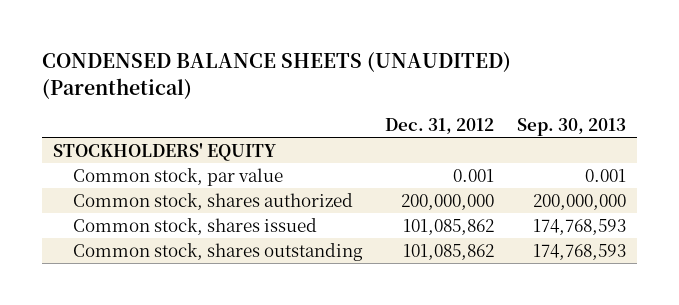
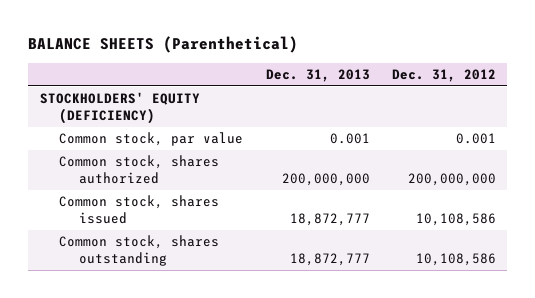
[41,52,511,99] CONDENSED BALANCE SHEETS (UNAUDITED) (Parenthetical) -> [28,36,299,54] BALANCE SHEETS (Parenthetical)
[516,117,626,136] Sep. 30, 2013 -> none
none -> [265,69,370,83] Dec. 31, 2013
[53,142,277,161] STOCKHOLDERS' EQUITY -> [39,92,200,125] STOCKHOLDERS' EQUITY (DEFICIENCY)
[403,218,495,235] 101,085,862 -> [415,213,496,227] 10,108,586
[403,243,495,260] 101,085,862 -> [415,253,496,267] 10,108,586

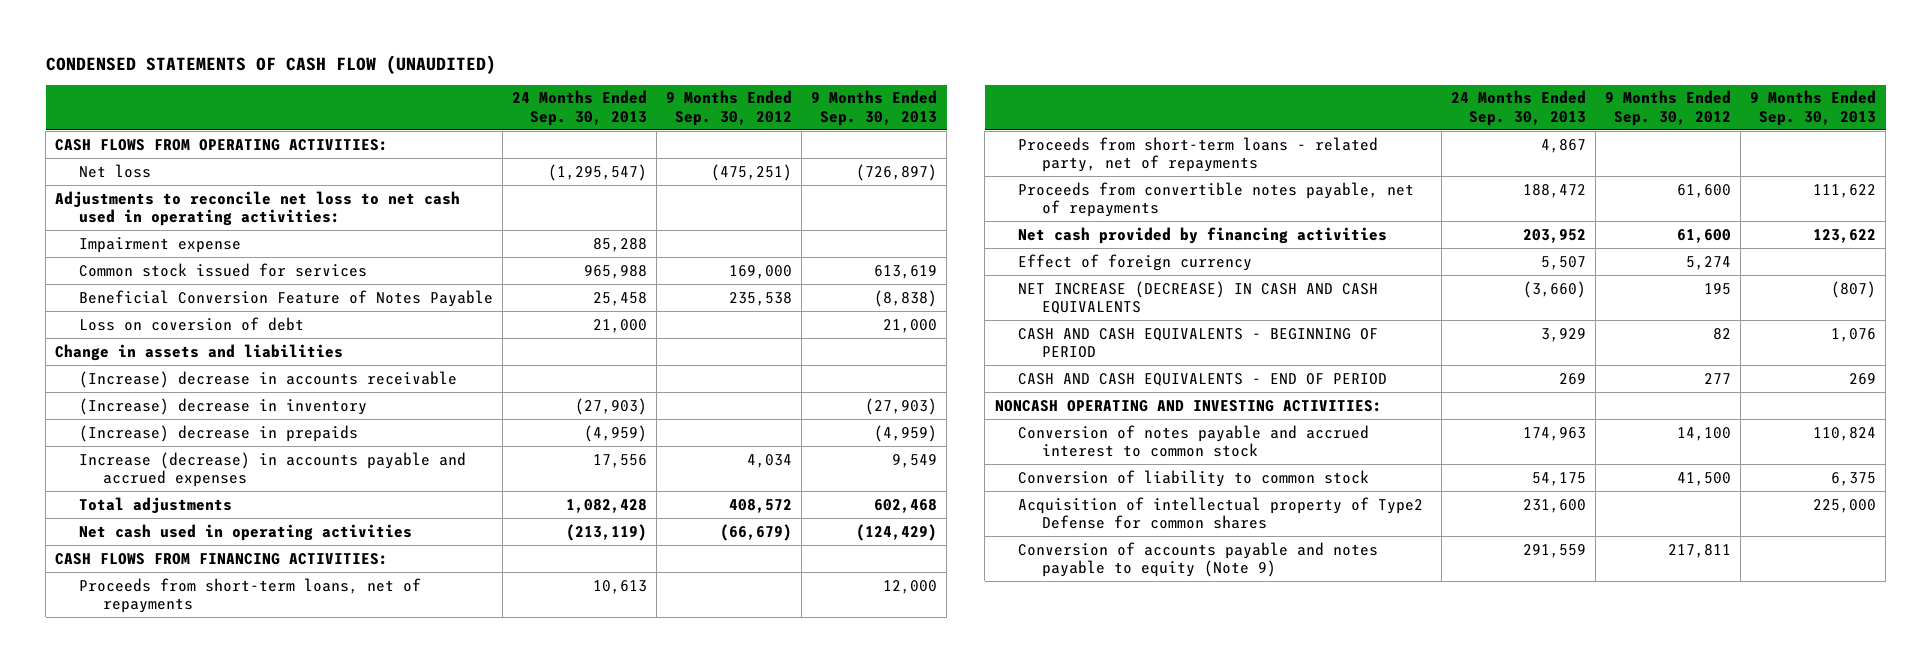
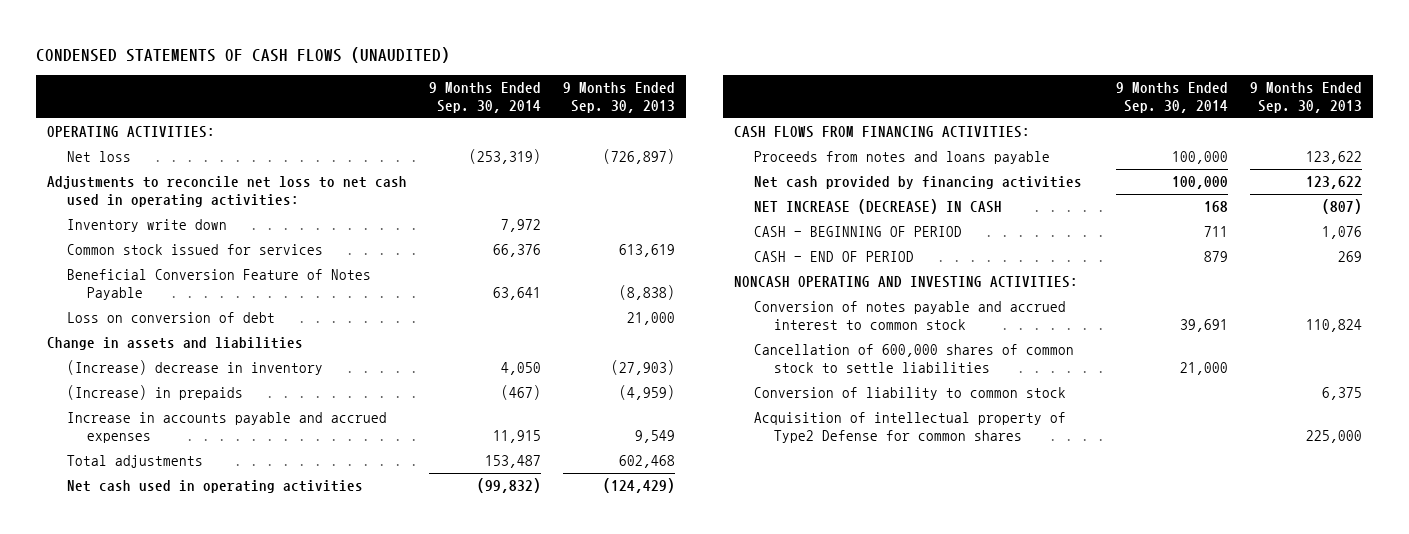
[45,54,496,74] CONDENSED STATEMENTS OF CASH FLOW (UNAUDITED) -> [36,46,451,63] CONDENSED STATEMENTS OF CASH FLOWS (UNAUDITED)
[512,90,648,126] 24 Months Ended Sep. 30, 2013 -> none
[666,90,793,126] 9 Months Ended Sep. 30, 2012 -> none
none -> [429,81,542,113] 9 Months Ended Sep. 30, 2014
[55,138,389,151] CASH FLOWS FROM OPERATING ACTIVITIES: -> [47,126,216,139] OPERATING ACTIVITIES:
[79,236,242,253] Impairment expense -> none
none -> [67,219,228,233] Inventory write down
[79,316,305,331] Loss on coversion of debt -> [67,312,276,324] Loss on conversion of debt
[79,370,458,388] (Increase) decrease in accounts receivable -> none
[79,424,359,442] (Increase) decrease in prepaids -> [67,385,244,401] (Increase) in prepaids
[79,451,467,487] Increase (decrease) in accounts payable and accrued expenses -> [67,412,388,444] Increase in accounts payable and accrued expenses
[79,577,422,613] Proceeds from short-term loans, net of repayments -> none
[1018,136,1379,172] Proceeds from short-term loans - related party, net of repayments -> none
[1018,181,1415,217] Proceeds from convertible notes payable, net of repayments -> none
none -> [754,151,1051,165] Proceeds from notes and loans payable
[1018,253,1253,271] Effect of foreign currency -> none
[1018,280,1379,314] NET INCREASE (DECREASE) IN CASH AND CASH EQUIVALENTS -> [754,199,1003,215] NET INCREASE (DECREASE) IN CASH
[1018,327,1379,358] CASH AND CASH EQUIVALENTS - BEGINNING OF PERIOD -> [754,226,963,238] CASH - BEGINNING OF PERIOD
[1018,372,1388,386] CASH AND CASH EQUIVALENTS - END OF PERIOD -> [754,251,915,263] CASH - END OF PERIOD
none -> [754,344,1075,374] Cancellation of 600,000 shares of common stock to settle liabilities
[1018,541,1379,577] Conversion of accounts payable and notes payable to equity (Note 9) -> none

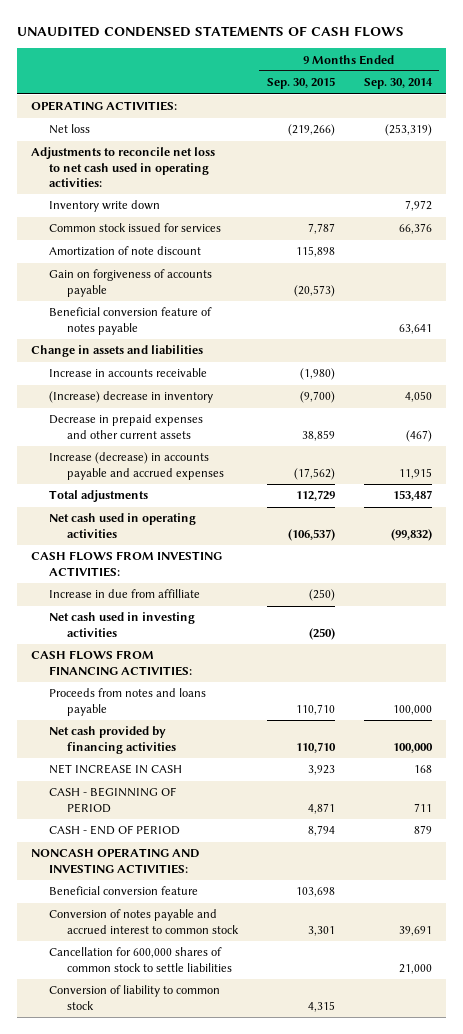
[36,46,451,63] CONDENSED STATEMENTS OF CASH FLOWS (UNAUDITED) -> [16,25,404,37] UNAUDITED CONDENSED STATEMENTS OF CASH FLOWS
[563,81,676,113] 9 Months Ended Sep. 30, 2013 -> none
none -> [266,77,335,90] Sep. 30, 2015
[67,312,276,324] Loss on conversion of debt -> none
none -> [49,246,202,257] Amortization of note discount
none -> [49,269,213,297] Gain on forgiveness of accounts payable
[67,269,372,301] Beneficial Conversion Feature of Notes Payable -> [49,307,213,335] Beneficial conversion feature of notes payable
none -> [49,368,208,378] Increase in accounts receivable
[67,385,244,401] (Increase) in prepaids -> [49,414,204,439] Decrease in prepaid expenses and other current assets
[67,412,388,444] Increase in accounts payable and accrued expenses -> [49,452,224,480] Increase (decrease) in accounts payable and accrued expenses
none -> [31,551,223,577] CASH FLOWS FROM INVESTING ACTIVITIES:
none -> [49,589,201,599] Increase in due from affilliate
none -> [49,612,196,637] Net cash used in investing activities
[754,199,1003,215] NET INCREASE (DECREASE) IN CASH -> [49,764,183,775] NET INCREASE IN CASH
none -> [49,886,199,896] Beneficial conversion feature
[754,344,1075,374] Cancellation of 600,000 shares of common stock to settle liabilities -> [49,947,232,972] Cancellation for 600,000 shares of common stock to settle liabilities
[754,412,1067,444] Acquisition of intellectual property of Type2 Defense for common shares -> none

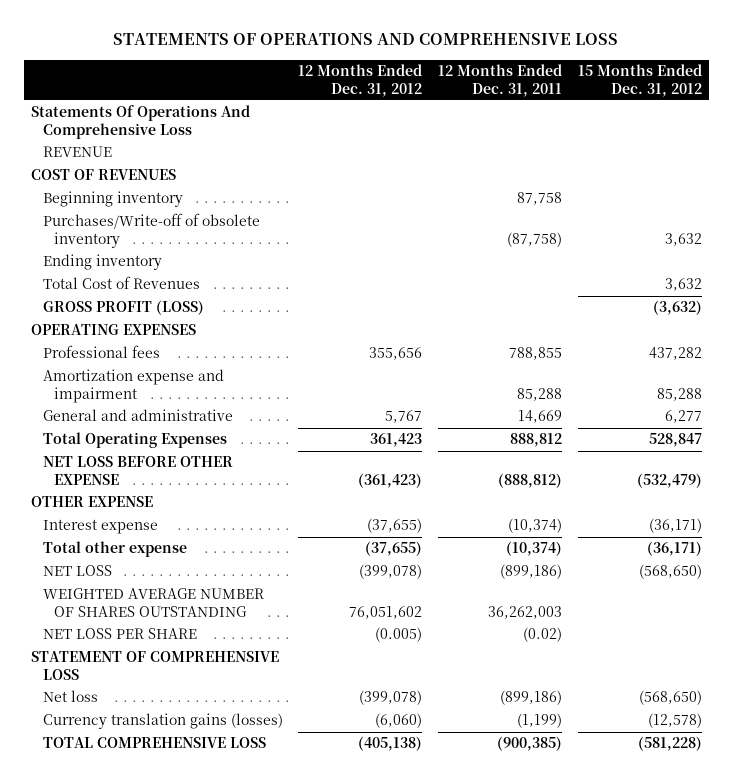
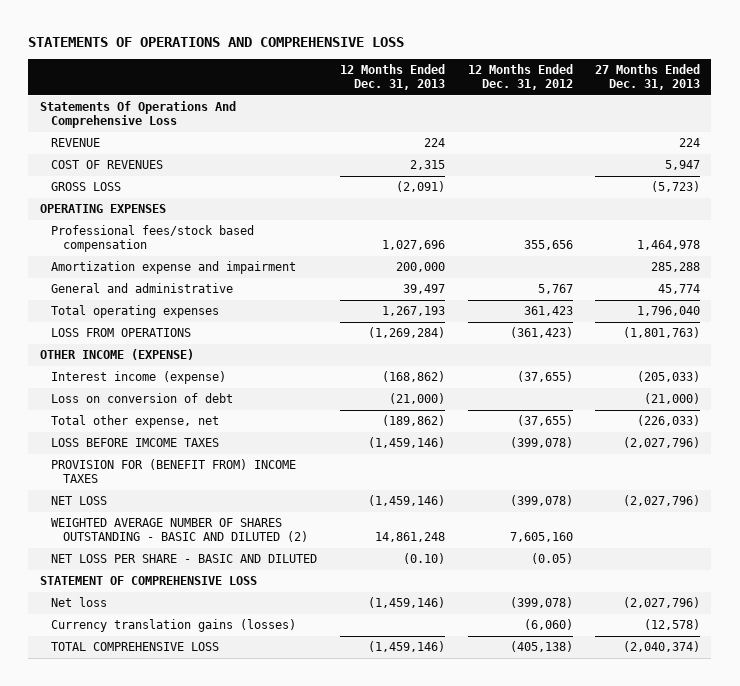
[437,63,562,97] 12 Months Ended Dec. 31, 2011 -> none
[577,63,702,97] 15 Months Ended Dec. 31, 2012 -> none
none -> [339,64,445,91] 12 Months Ended Dec. 31, 2013
none -> [595,64,701,91] 27 Months Ended Dec. 31, 2013
[42,191,183,208] Beginning inventory -> none
[42,213,260,249] Purchases/Write-off of obsolete inventory -> none
[42,254,162,271] Ending inventory -> none
[42,276,200,290] Total Cost of Revenues -> none
[42,300,204,316] GROSS PROFIT (LOSS) -> [51,182,122,192] GROSS LOSS
[42,345,160,359] Professional fees -> [51,225,255,253] Professional fees/stock based compensation
[42,432,227,449] Total Operating Expenses -> [51,305,220,319] Total operating expenses
[42,456,233,486] NET LOSS BEFORE OTHER EXPENSE -> [51,328,192,338] LOSS FROM OPERATIONS
[31,496,154,508] OTHER EXPENSE -> [39,349,194,361] OTHER INCOME (EXPENSE)
[42,519,158,535] Interest expense -> [51,371,227,385] Interest income (expense)
none -> [51,393,234,404] Loss on conversion of debt
[42,541,187,558] Total other expense -> [51,415,220,429] Total other expense, net
none -> [51,438,220,448] LOSS BEFORE IMCOME TAXES
none -> [51,459,297,484] PROVISION FOR (BENEFIT FROM) INCOME TAXES
[42,588,264,618] WEIGHTED AVERAGE NUMBER OF SHARES OUTSTANDING -> [51,518,309,543] WEIGHTED AVERAGE NUMBER OF SHARES OUTSTANDING - BASIC AND DILUTED (2)
[349,606,423,620] 76,051,602 -> [509,532,573,543] 7,605,160
[42,628,197,640] NET LOSS PER SHARE -> [51,554,318,564] NET LOSS PER SHARE - BASIC AND DILUTED
[375,627,423,643] (0.005) -> [530,553,573,565] (0.05)

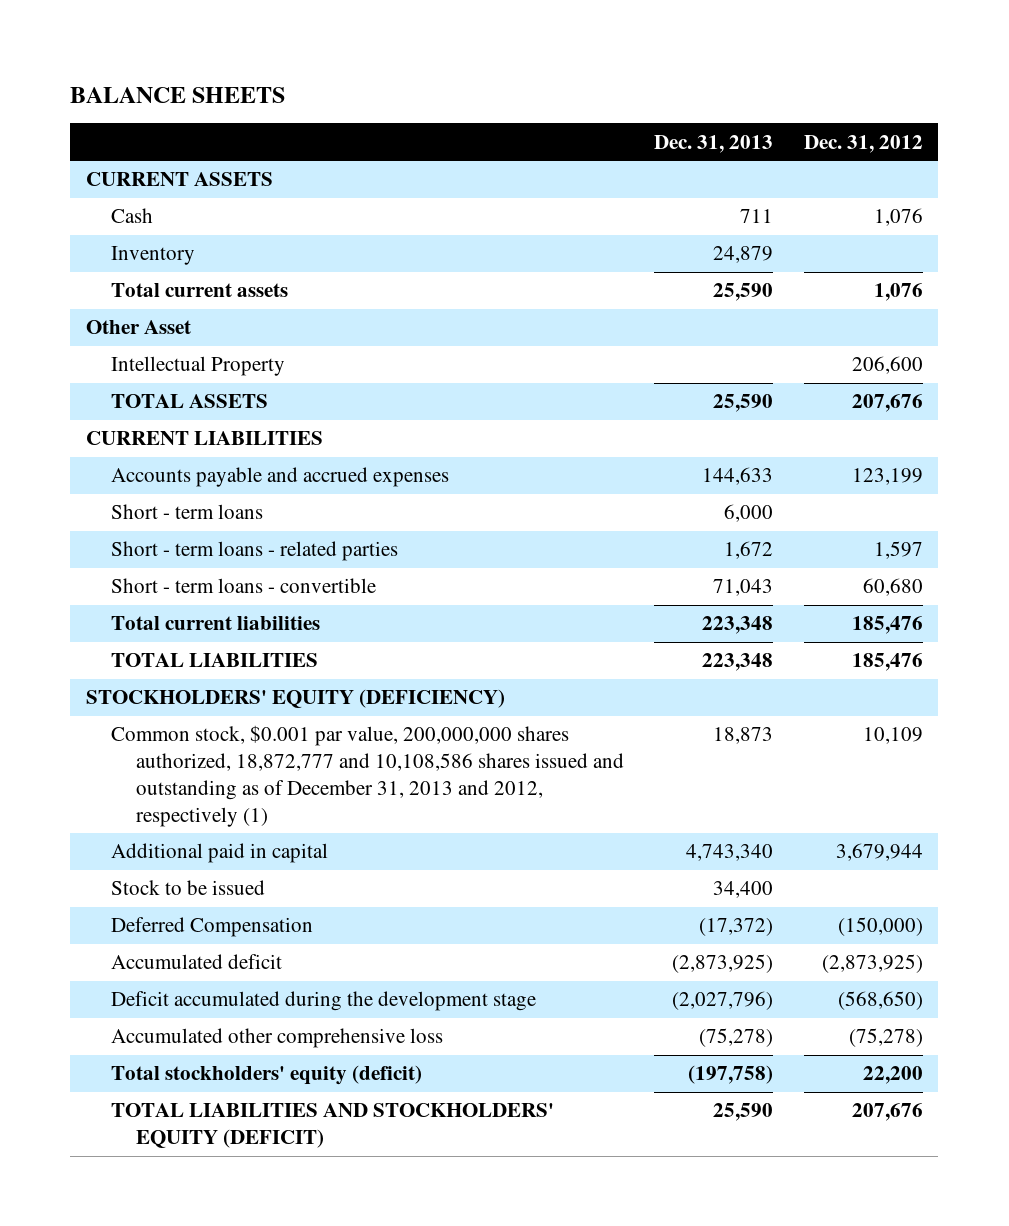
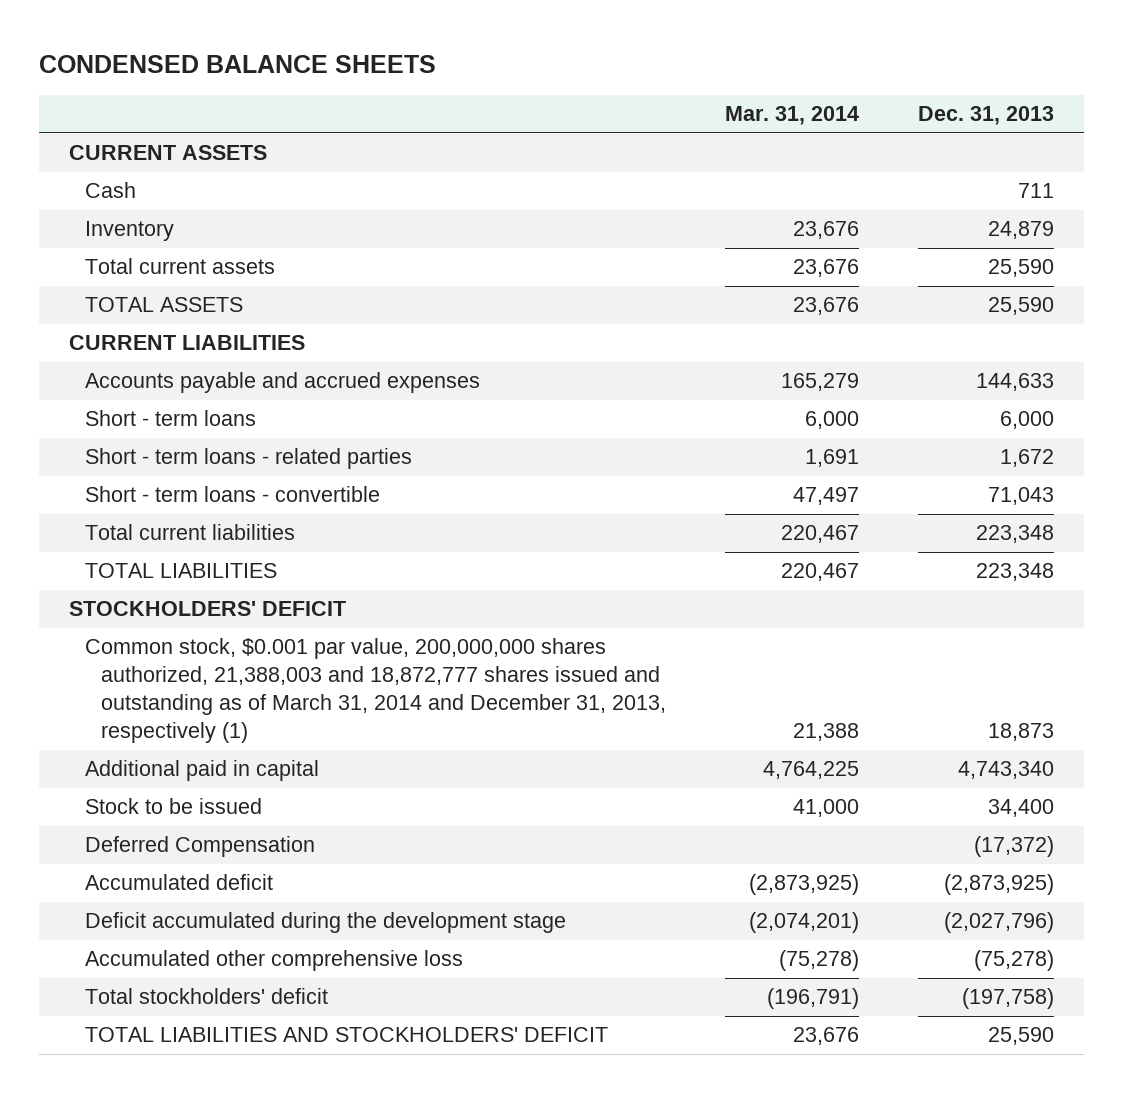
[70,86,286,103] BALANCE SHEETS -> [39,54,437,73] CONDENSED BALANCE SHEETS
[803,134,923,153] Dec. 31, 2012 -> none
none -> [725,106,860,126] Mar. 31, 2014
[85,320,191,335] Other Asset -> none
[110,356,285,377] Intellectual Property -> none
[85,689,505,709] STOCKHOLDERS' EQUITY (DEFICIENCY) -> [69,601,347,617] STOCKHOLDERS' DEFICIT
[110,725,624,827] Common stock, $0.001 par value, 200,000,000 shares authorized, 18,872,777 and 10,108,586 shares issued and outstanding as of December 31, 2013 and 2012, respectively (1) -> [84,638,666,744] Common stock, $0.001 par value, 200,000,000 shares authorized, 21,388,003 and 18,872,777 shares issued and outstanding as of March 31, 2014 and December 31, 2013, respectively (1)
[110,1065,422,1086] Total stockholders' equity (deficit) -> [84,988,328,1005] Total stockholders' deficit
[110,1103,554,1149] TOTAL LIABILITIES AND STOCKHOLDERS' EQUITY (DEFICIT) -> [84,1027,608,1043] TOTAL LIABILITIES AND STOCKHOLDERS' DEFICIT

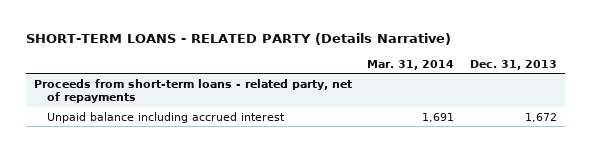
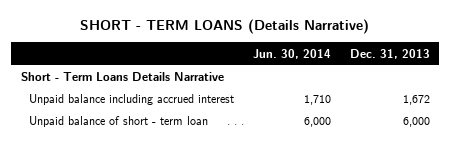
[25,32,451,45] SHORT-TERM LOANS - RELATED PARTY (Details Narrative) -> [80,19,370,35] SHORT - TERM LOANS (Details Narrative)
[367,59,455,70] Mar. 31, 2014 -> none
none -> [253,48,332,59] Jun. 30, 2014
[33,78,352,104] Proceeds from short-term loans - related party, net of repayments -> none
none -> [20,72,224,82] Short - Term Loans Details Narrative
none -> [29,116,209,128] Unpaid balance of short - term loan

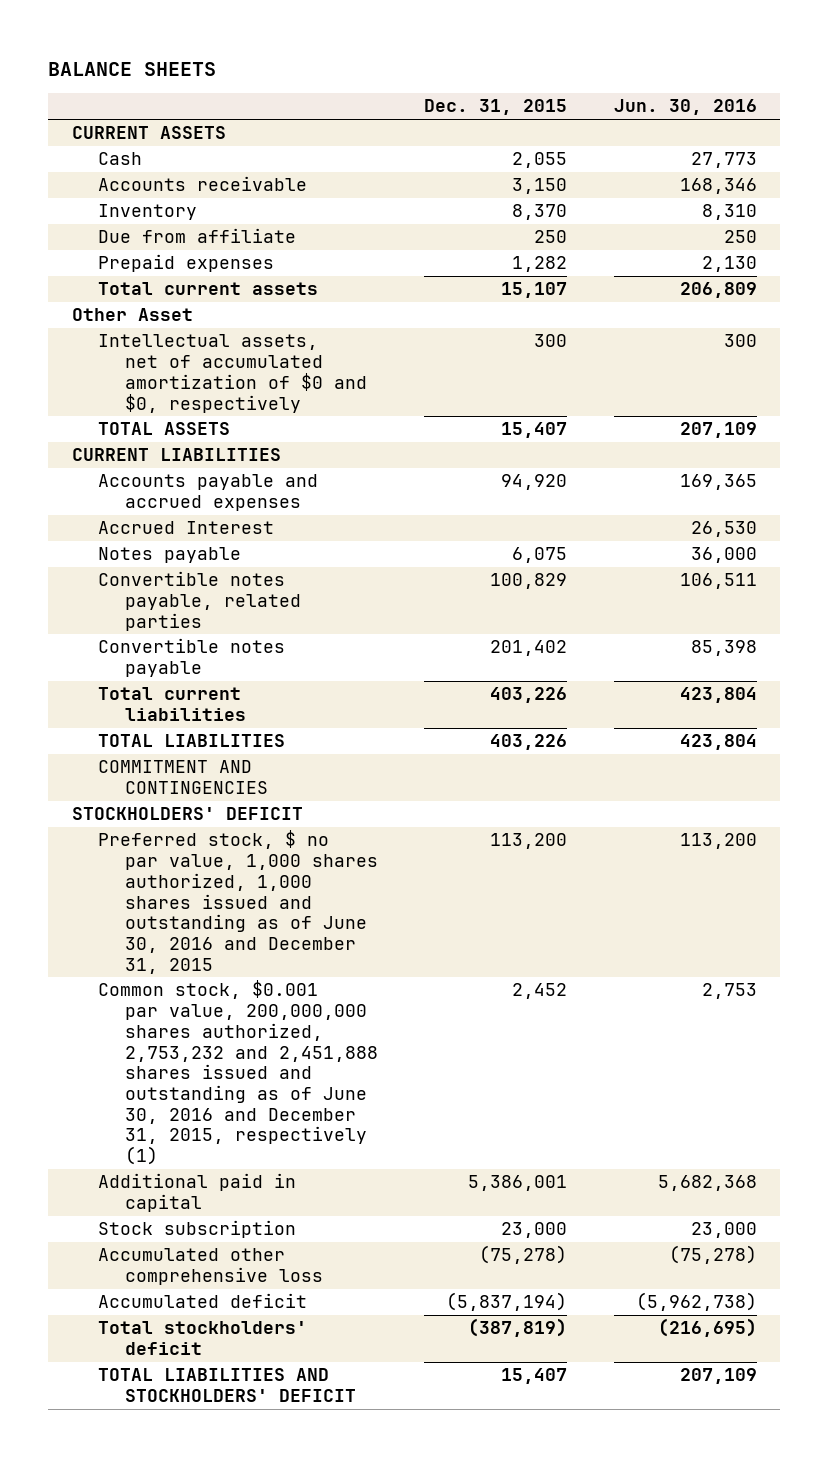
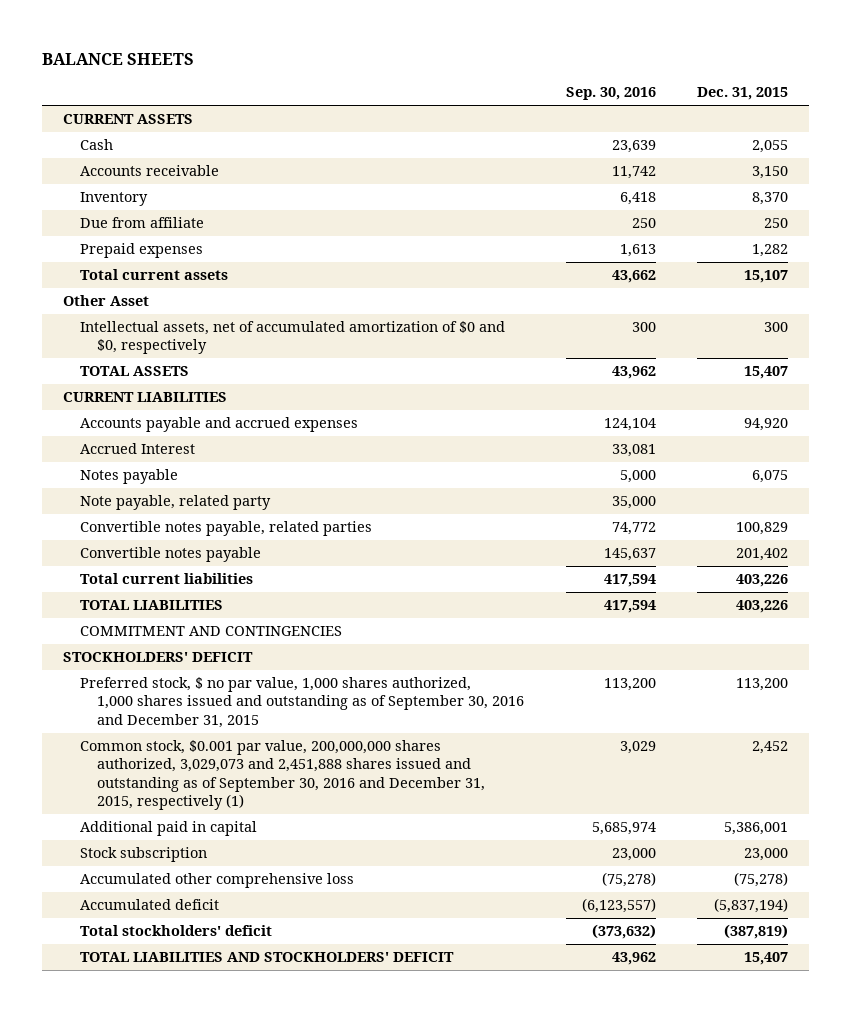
[613,99,757,116] Jun. 30, 2016 -> none
none -> [565,87,656,101] Sep. 30, 2016
none -> [80,495,272,511] Note payable, related party
[98,830,379,974] Preferred stock, $ no par value, 1,000 shares authorized, 1,000 shares issued and outstanding as of June 30, 2016 and December 31, 2015 -> [80,677,525,728] Preferred stock, $ no par value, 1,000 shares authorized, 1,000 shares issued and outstanding as of September 30, 2016 and December 31, 2015
[98,980,379,1166] Common stock, $0.001 par value, 200,000,000 shares authorized, 2,753,232 and 2,451,888 shares issued and outstanding as of June 30, 2016 and December 31, 2015, respectively (1) -> [80,740,486,811] Common stock, $0.001 par value, 200,000,000 shares authorized, 3,029,073 and 2,451,888 shares issued and outstanding as of September 30, 2016 and December 31, 2015, respectively (1)

